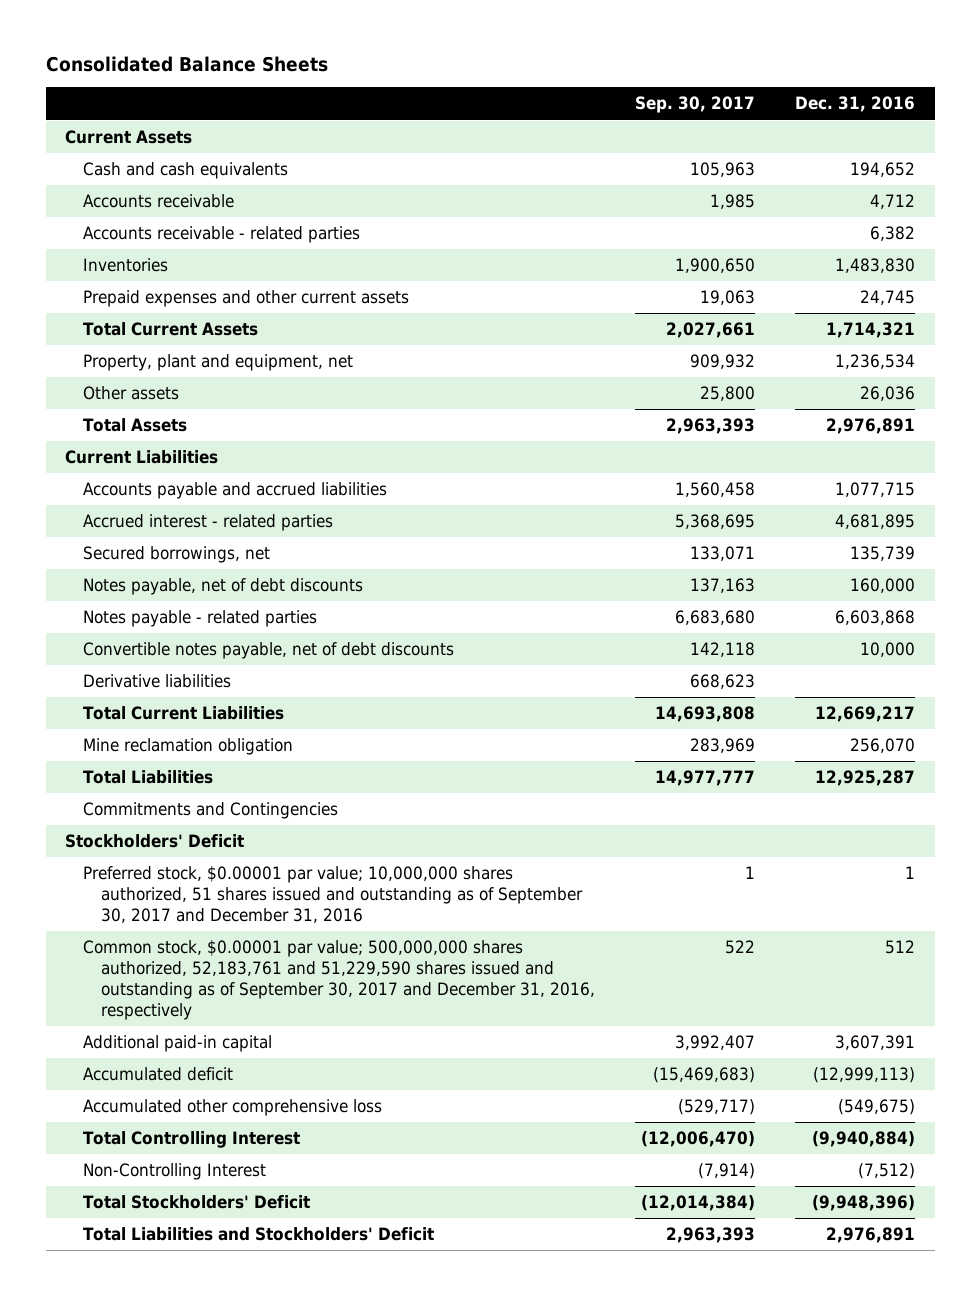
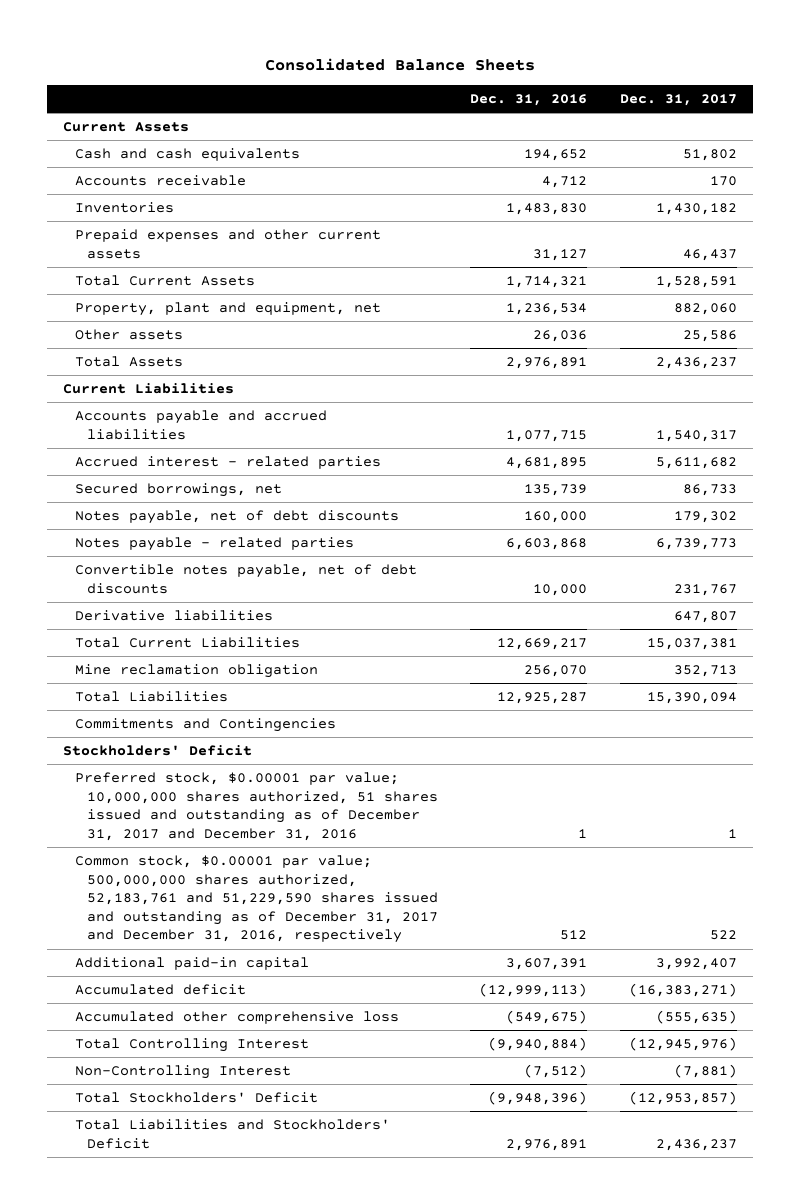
[635,96,756,114] Sep. 30, 2017 -> none
none -> [619,94,737,107] Dec. 31, 2017
[83,226,361,244] Accounts receivable - related parties -> none
[859,290,915,306] 24,745 -> [533,248,588,261] 31,127
[83,866,584,923] Preferred stock, $0.00001 par value; 10,000,000 shares authorized, 51 shares issued and outstanding as of September 30, 2017 and December 31, 2016 -> [75,772,438,841] Preferred stock, $0.00001 par value; 10,000,000 shares authorized, 51 shares issued and outstanding as of December 31, 2017 and December 31, 2016
[83,940,596,1020] Common stock, $0.00001 par value; 500,000,000 shares authorized, 52,183,761 and 51,229,590 shares issued and outstanding as of September 30, 2017 and December 31, 2016, respectively -> [75,855,438,944] Common stock, $0.00001 par value; 500,000,000 shares authorized, 52,183,761 and 51,229,590 shares issued and outstanding as of December 31, 2017 and December 31, 2016, respectively

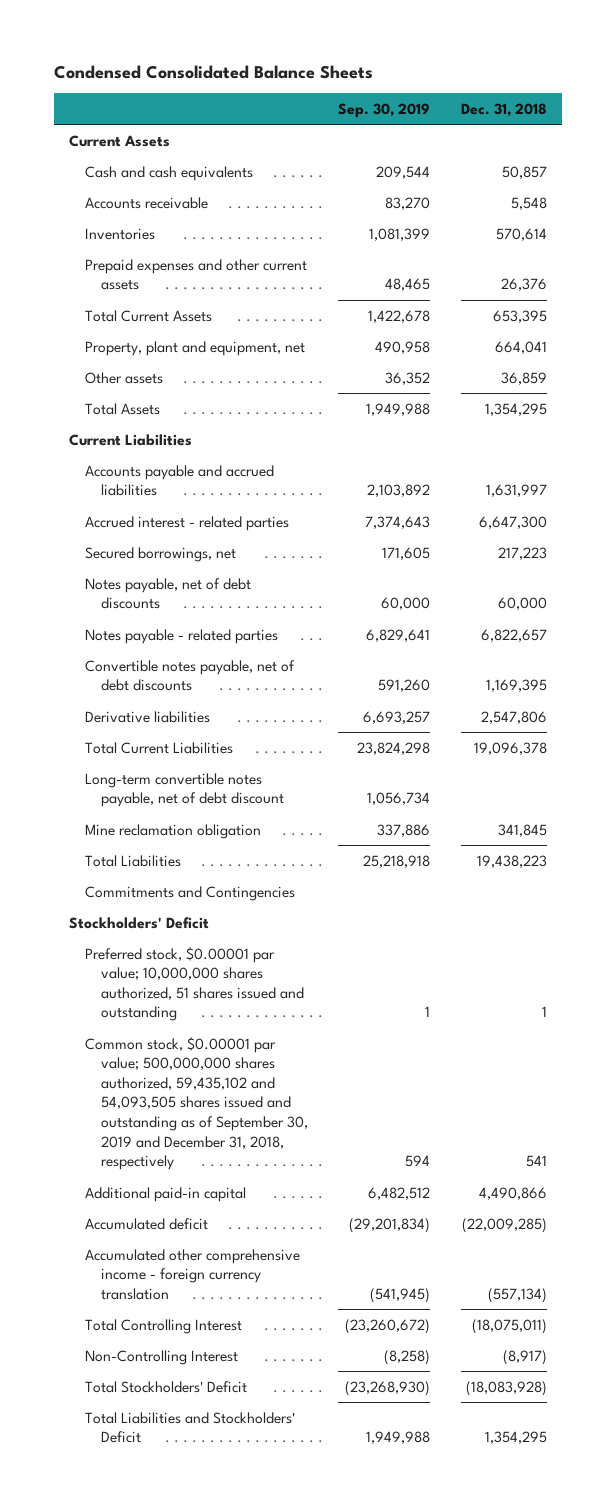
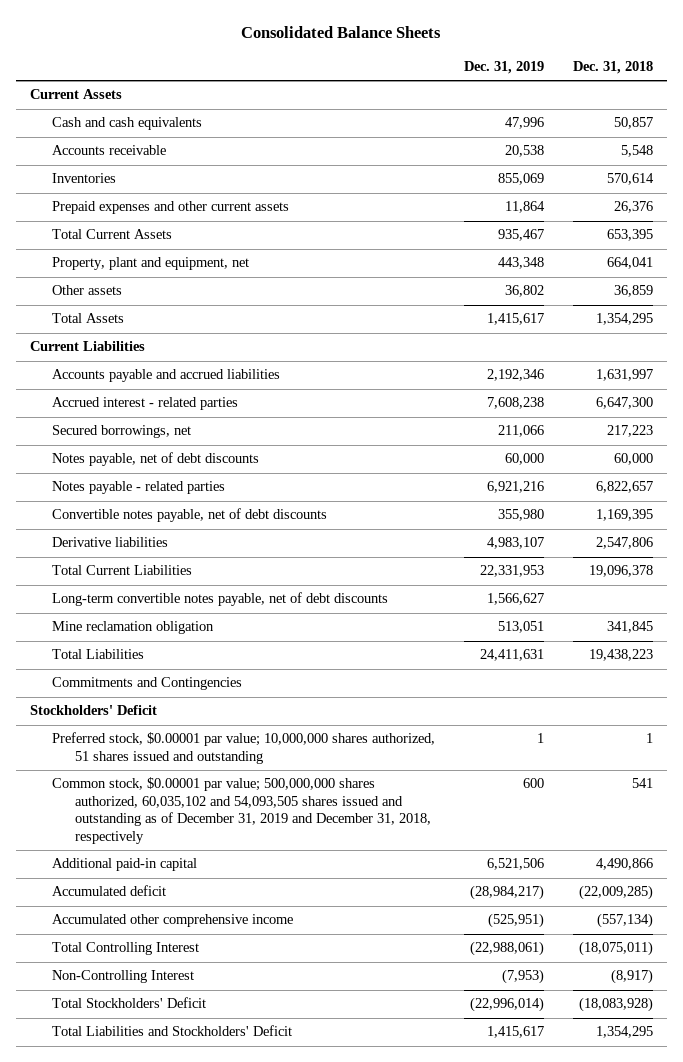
[53,64,373,79] Condensed Consolidated Balance Sheets -> [241,26,442,39] Consolidated Balance Sheets
[338,103,431,119] Sep. 30, 2019 -> none
none -> [464,60,545,74] Dec. 31, 2019
[85,772,284,808] Long-term convertible notes payable, net of debt discount -> [52,592,389,607] Long-term convertible notes payable, net of debt discounts
[85,1036,308,1171] Common stock, $0.00001 par value; 500,000,000 shares authorized, 59,435,102 and 54,093,505 shares issued and outstanding as of September 30, 2019 and December 31, 2018, respectively -> [52,777,431,844] Common stock, $0.00001 par value; 500,000,000 shares authorized, 60,035,102 and 54,093,505 shares issued and outstanding as of December 31, 2019 and December 31, 2018, respectively
[85,1248,301,1300] Accumulated other comprehensive income - foreign currency translation -> [52,914,294,928] Accumulated other comprehensive income

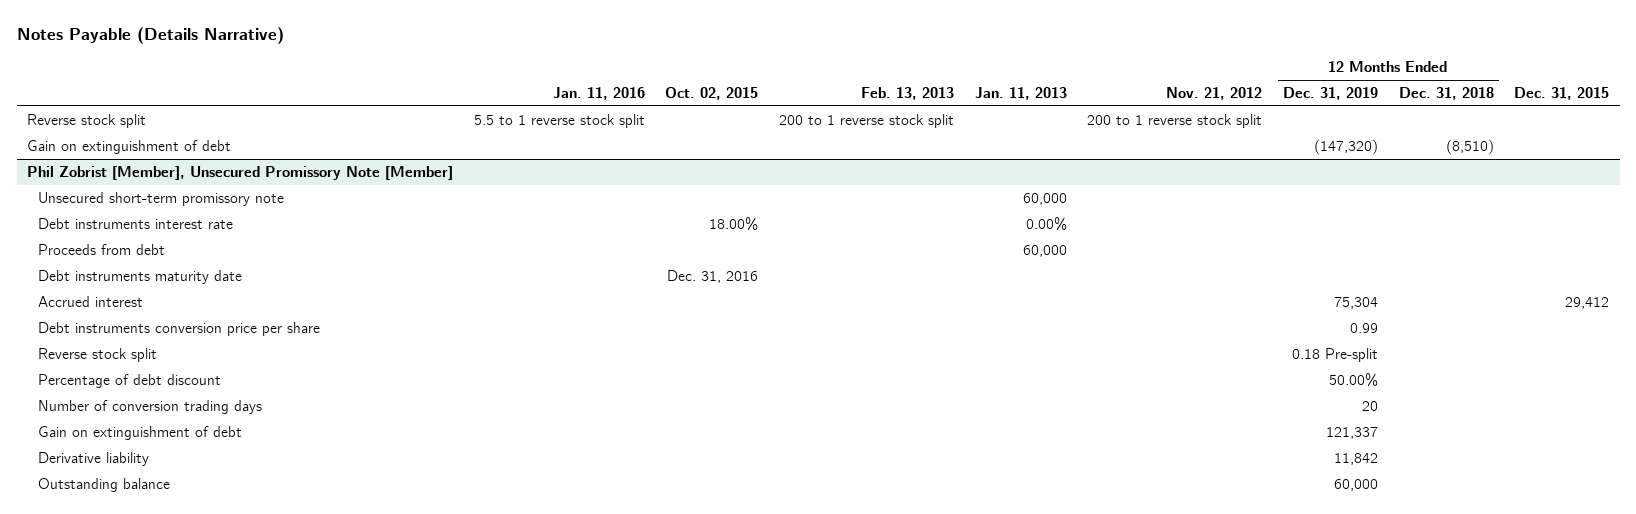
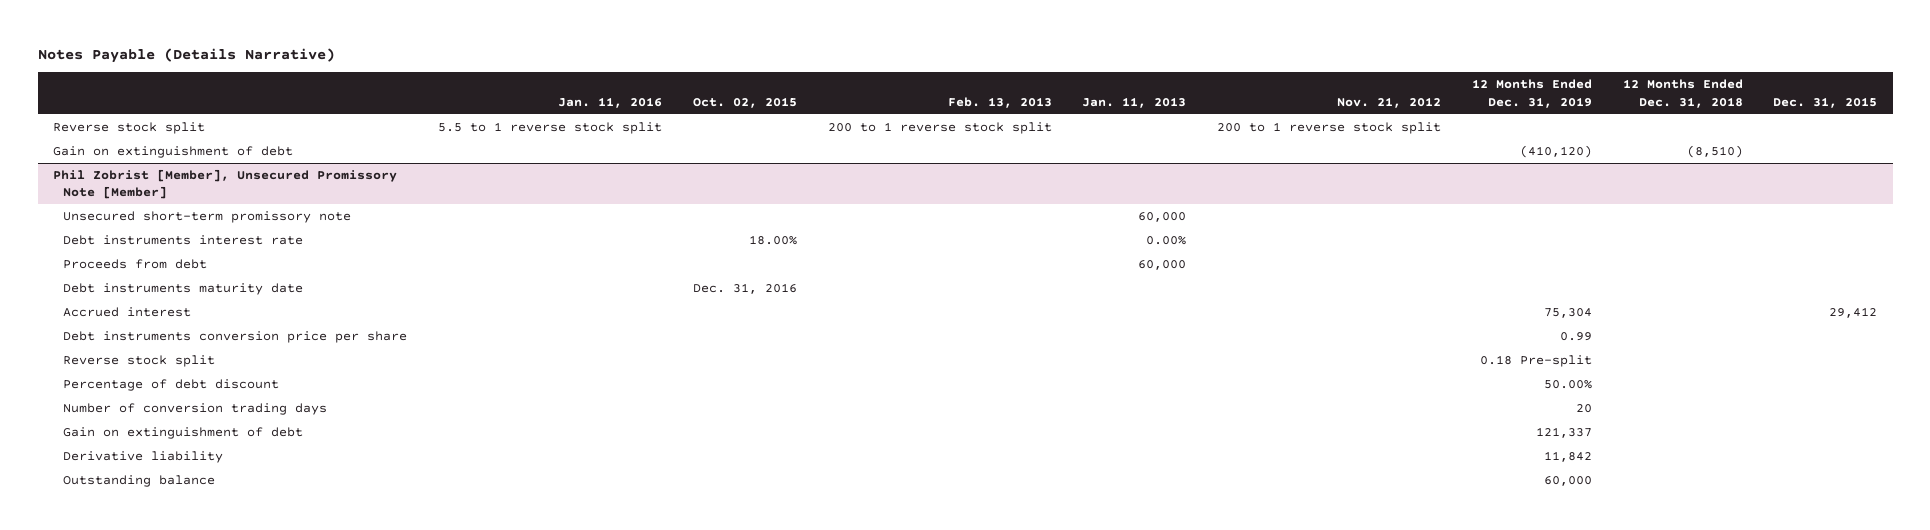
[1313,138,1378,155] (147,320) -> [1519,144,1592,158] (410,120)

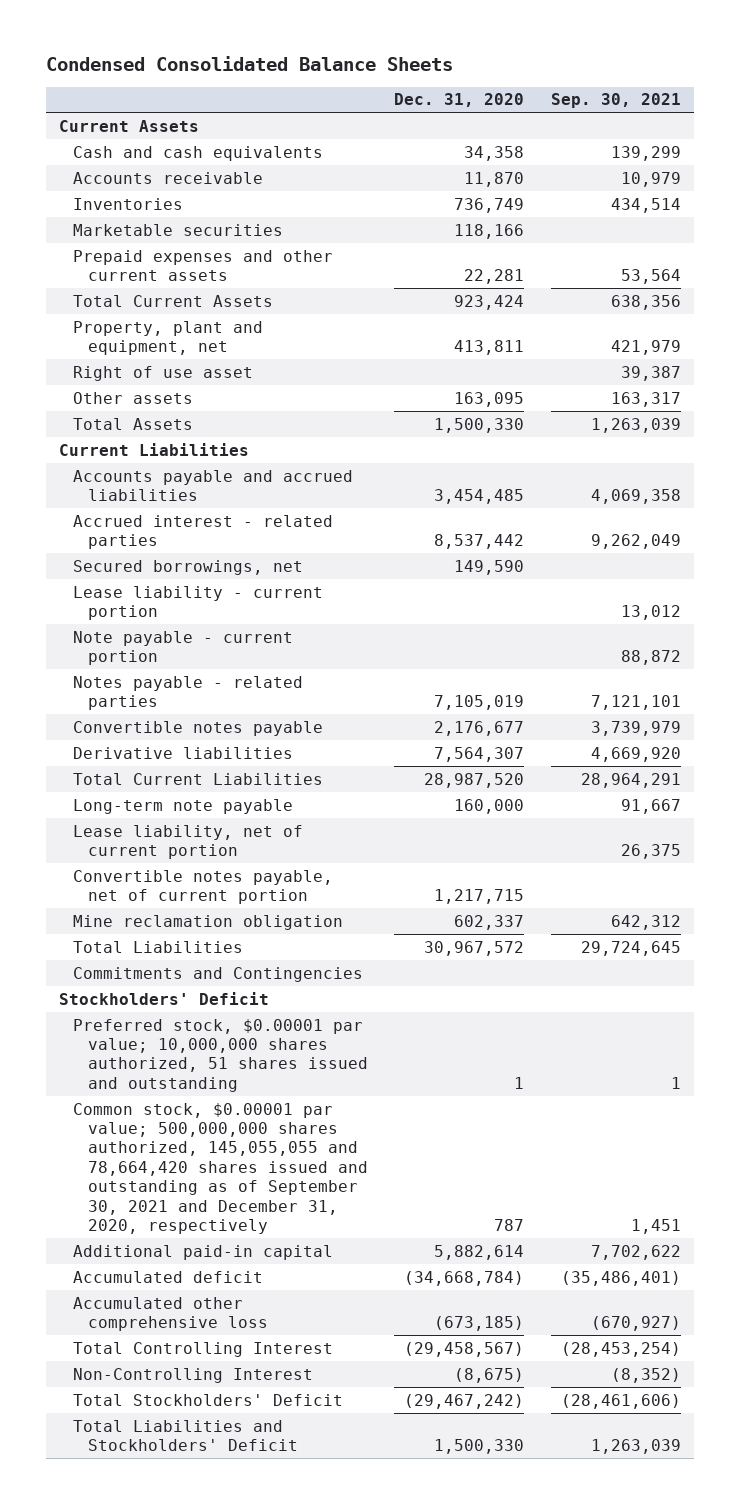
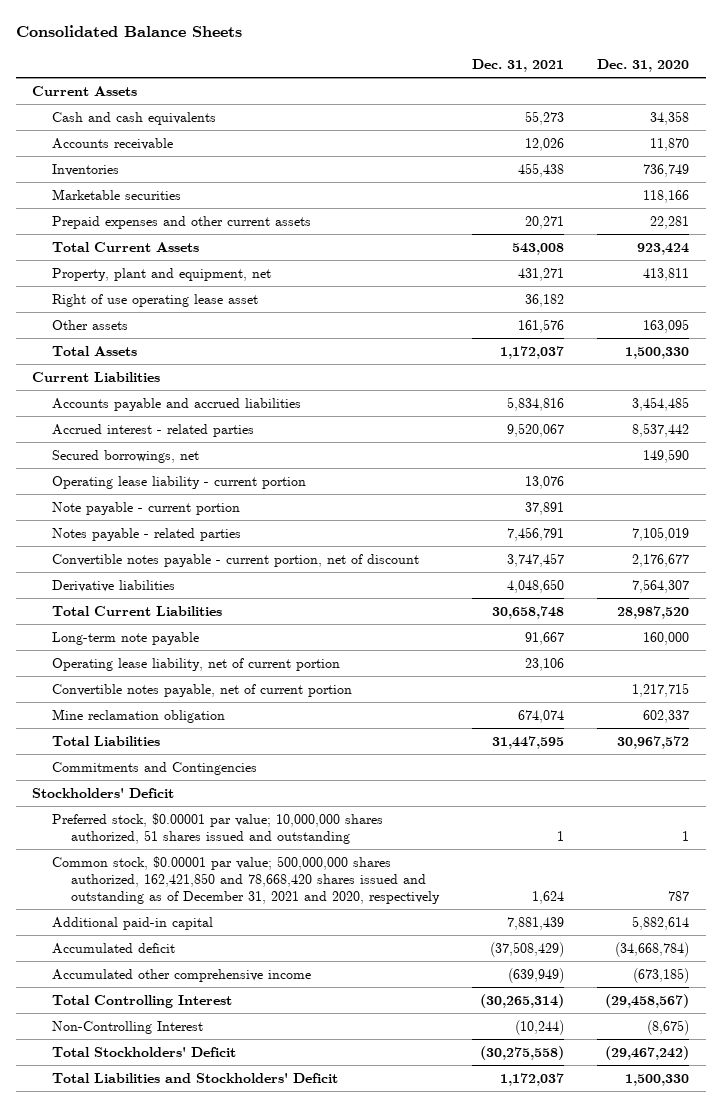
[45,55,453,71] Condensed Consolidated Balance Sheets -> [15,25,242,38] Consolidated Balance Sheets
[550,93,681,109] Sep. 30, 2021 -> none
none -> [472,58,565,72] Dec. 31, 2021
[73,365,254,381] Right of use asset -> [51,293,258,307] Right of use operating lease asset
[73,585,324,621] Lease liability - current portion -> [51,475,306,489] Operating lease liability - current portion
[73,720,324,736] Convertible notes payable -> [51,553,419,567] Convertible notes payable - current portion, net of discount
[73,824,304,860] Lease liability, net of current portion -> [51,657,340,671] Operating lease liability, net of current portion
[73,1102,368,1234] Common stock, $0.00001 par value; 500,000,000 shares authorized, 145,055,055 and 78,664,420 shares issued and outstanding as of September 30, 2021 and December 31, 2020, respectively -> [51,855,441,904] Common stock, $0.00001 par value; 500,000,000 shares authorized, 162,421,850 and 78,668,420 shares issued and outstanding as of December 31, 2021 and 2020, respectively
[73,1296,268,1332] Accumulated other comprehensive loss -> [51,968,311,982] Accumulated other comprehensive income

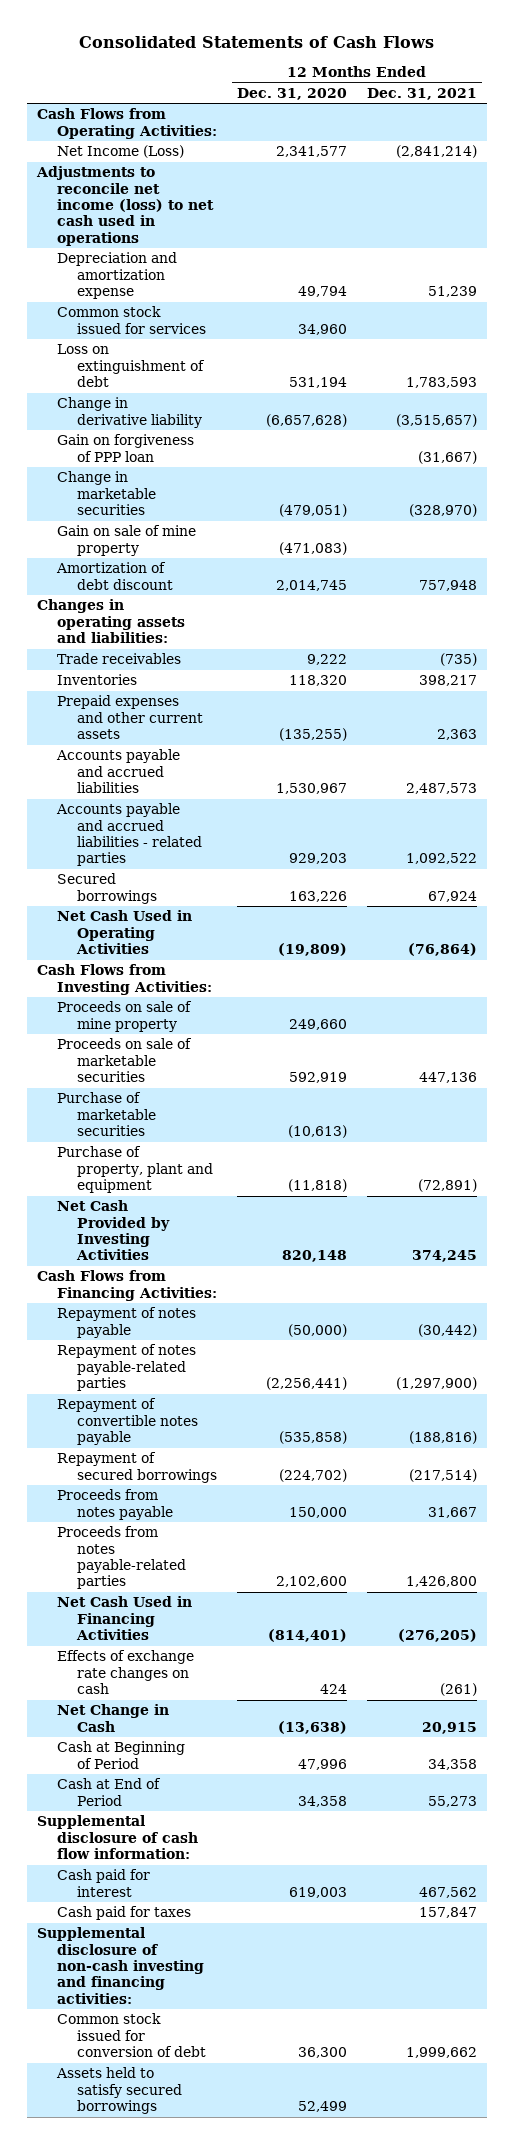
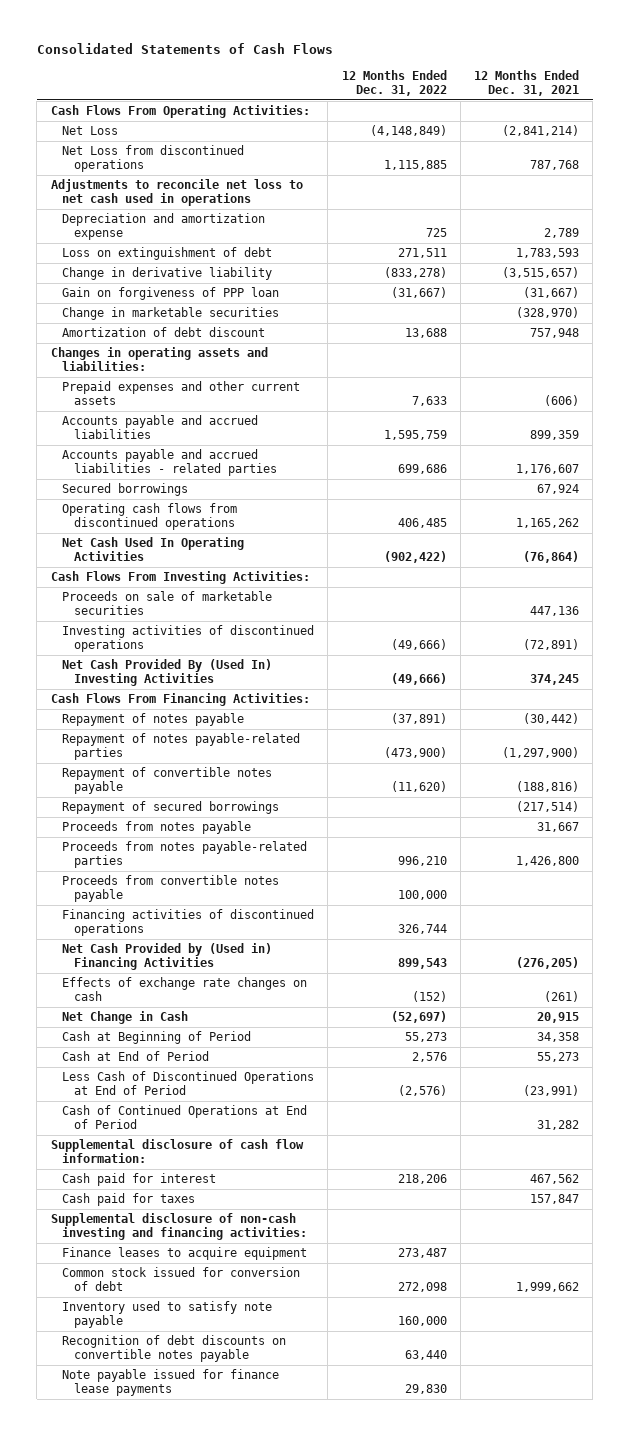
[237,87,348,100] Dec. 31, 2020 -> none
none -> [341,69,447,97] 12 Months Ended Dec. 31, 2022
[57,306,207,334] Common stock issued for services -> none
[37,108,218,139] Cash Flows from Operating Activities: -> [50,105,310,119] Cash Flows From Operating Activities:
[57,145,185,159] Net Income (Loss) -> [62,126,119,136] Net Loss
none -> [62,145,245,173] Net Loss from discontinued operations
[36,166,215,246] Adjustments to reconcile net income (loss) to net cash used in operations -> [50,179,303,207] Adjustments to reconcile net loss to net cash used in operations
[428,285,478,297] 51,239 -> [544,228,580,239] 2,789
[57,525,197,556] Gain on sale of mine property -> none
[57,653,182,665] Trade receivables -> none
[57,674,138,686] Inventories -> none
[437,728,478,740] 2,363 -> [544,395,580,407] (606)
[406,782,478,794] 2,487,573 -> [530,430,580,441] 899,359
[406,853,478,865] 1,092,522 -> [516,464,580,475] 1,176,607
[57,1001,193,1032] Proceeds on sale of mine property -> none
none -> [62,503,238,531] Operating cash flows from discontinued operations
[57,910,193,954] Net Cash Used in Operating Activities -> [62,537,245,562] Net Cash Used In Operating Activities
[37,964,213,995] Cash Flows from Investing Activities: -> [50,571,310,585] Cash Flows From Investing Activities:
[57,1092,157,1136] Purchase of marketable securities -> none
[57,1146,214,1193] Purchase of property, plant and equipment -> [62,625,315,653] Investing activities of discontinued operations
[57,1200,171,1261] Net Cash Provided by Investing Activities -> [62,659,273,687] Net Cash Provided By (Used In) Investing Activities
[37,1270,218,1301] Cash Flows from Financing Activities: -> [50,693,310,707] Cash Flows From Financing Activities:
none -> [62,875,280,903] Proceeds from convertible notes payable
none -> [62,909,315,937] Financing activities of discontinued operations
[57,1596,193,1640] Net Cash Used in Financing Activities -> [62,943,273,971] Net Cash Provided by (Used in) Financing Activities
none -> [62,1071,315,1096] Less Cash of Discontinued Operations at End of Period
none -> [62,1105,308,1130] Cash of Continued Operations at End of Period
none -> [62,1247,308,1261] Finance leases to acquire equipment
[56,2067,183,2114] Assets held to satisfy secured borrowings -> none
none -> [62,1301,273,1329] Inventory used to satisfy note payable
none -> [62,1335,287,1363] Recognition of debt discounts on convertible notes payable
none -> [62,1369,280,1397] Note payable issued for finance lease payments

